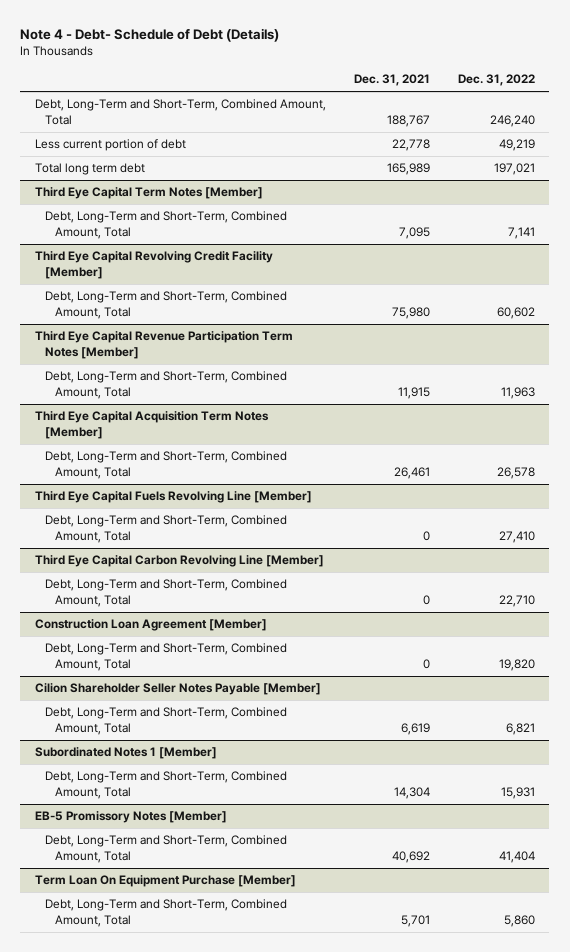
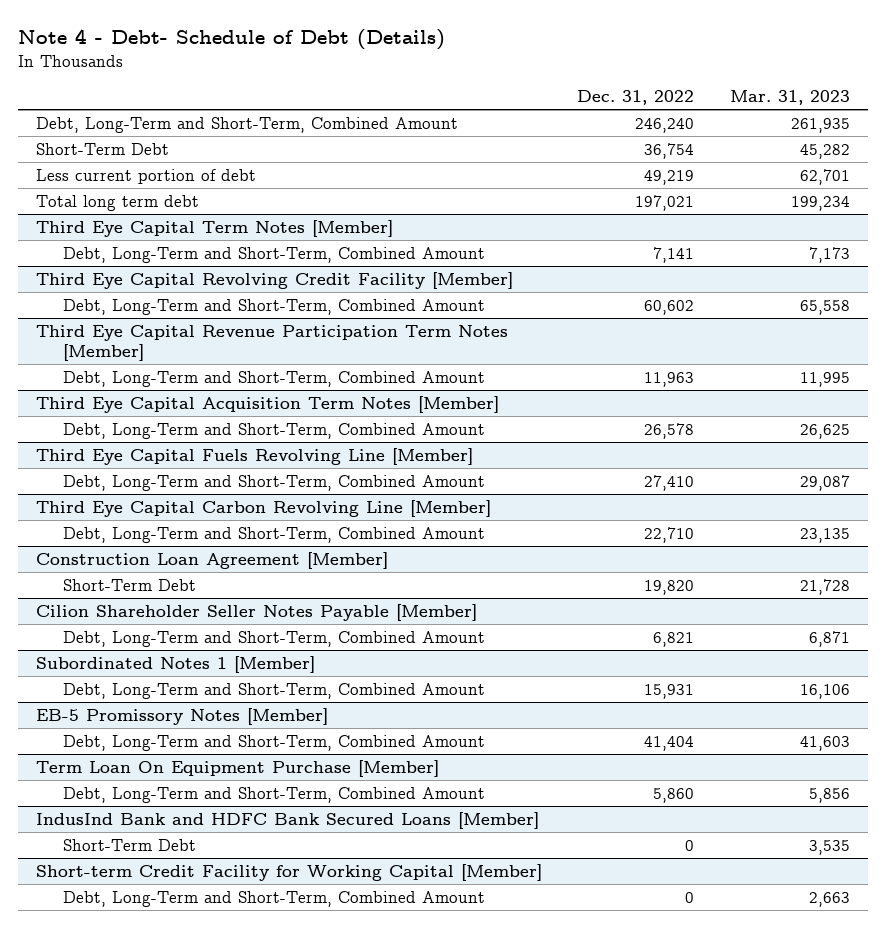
[353,74,430,87] Dec. 31, 2021 -> none
none -> [729,90,850,106] Mar. 31, 2023
[34,99,326,125] Debt, Long-Term and Short-Term, Combined Amount, Total -> [35,116,458,133] Debt, Long-Term and Short-Term, Combined Amount
none -> [35,142,169,155] Short-Term Debt
[44,211,287,239] Debt, Long-Term and Short-Term, Combined Amount, Total -> [62,246,485,263] Debt, Long-Term and Short-Term, Combined Amount
[44,291,287,319] Debt, Long-Term and Short-Term, Combined Amount, Total -> [62,298,485,315] Debt, Long-Term and Short-Term, Combined Amount
[44,371,287,399] Debt, Long-Term and Short-Term, Combined Amount, Total -> [62,370,485,387] Debt, Long-Term and Short-Term, Combined Amount
[44,451,287,479] Debt, Long-Term and Short-Term, Combined Amount, Total -> [62,422,485,439] Debt, Long-Term and Short-Term, Combined Amount
[44,515,287,543] Debt, Long-Term and Short-Term, Combined Amount, Total -> [62,474,485,491] Debt, Long-Term and Short-Term, Combined Amount
[44,579,287,607] Debt, Long-Term and Short-Term, Combined Amount, Total -> [62,526,485,543] Debt, Long-Term and Short-Term, Combined Amount
[44,643,287,671] Debt, Long-Term and Short-Term, Combined Amount, Total -> [62,578,196,591] Short-Term Debt
[44,707,287,735] Debt, Long-Term and Short-Term, Combined Amount, Total -> [62,630,485,647] Debt, Long-Term and Short-Term, Combined Amount
[44,771,287,799] Debt, Long-Term and Short-Term, Combined Amount, Total -> [62,682,485,699] Debt, Long-Term and Short-Term, Combined Amount
[44,835,287,863] Debt, Long-Term and Short-Term, Combined Amount, Total -> [62,734,485,751] Debt, Long-Term and Short-Term, Combined Amount
[44,899,287,927] Debt, Long-Term and Short-Term, Combined Amount, Total -> [62,786,485,803] Debt, Long-Term and Short-Term, Combined Amount
none -> [35,811,539,829] IndusInd Bank and HDFC Bank Secured Loans [Member]
none -> [62,838,196,851] Short-Term Debt
none -> [35,863,542,881] Short-term Credit Facility for Working Capital [Member]
none -> [62,890,485,907] Debt, Long-Term and Short-Term, Combined Amount

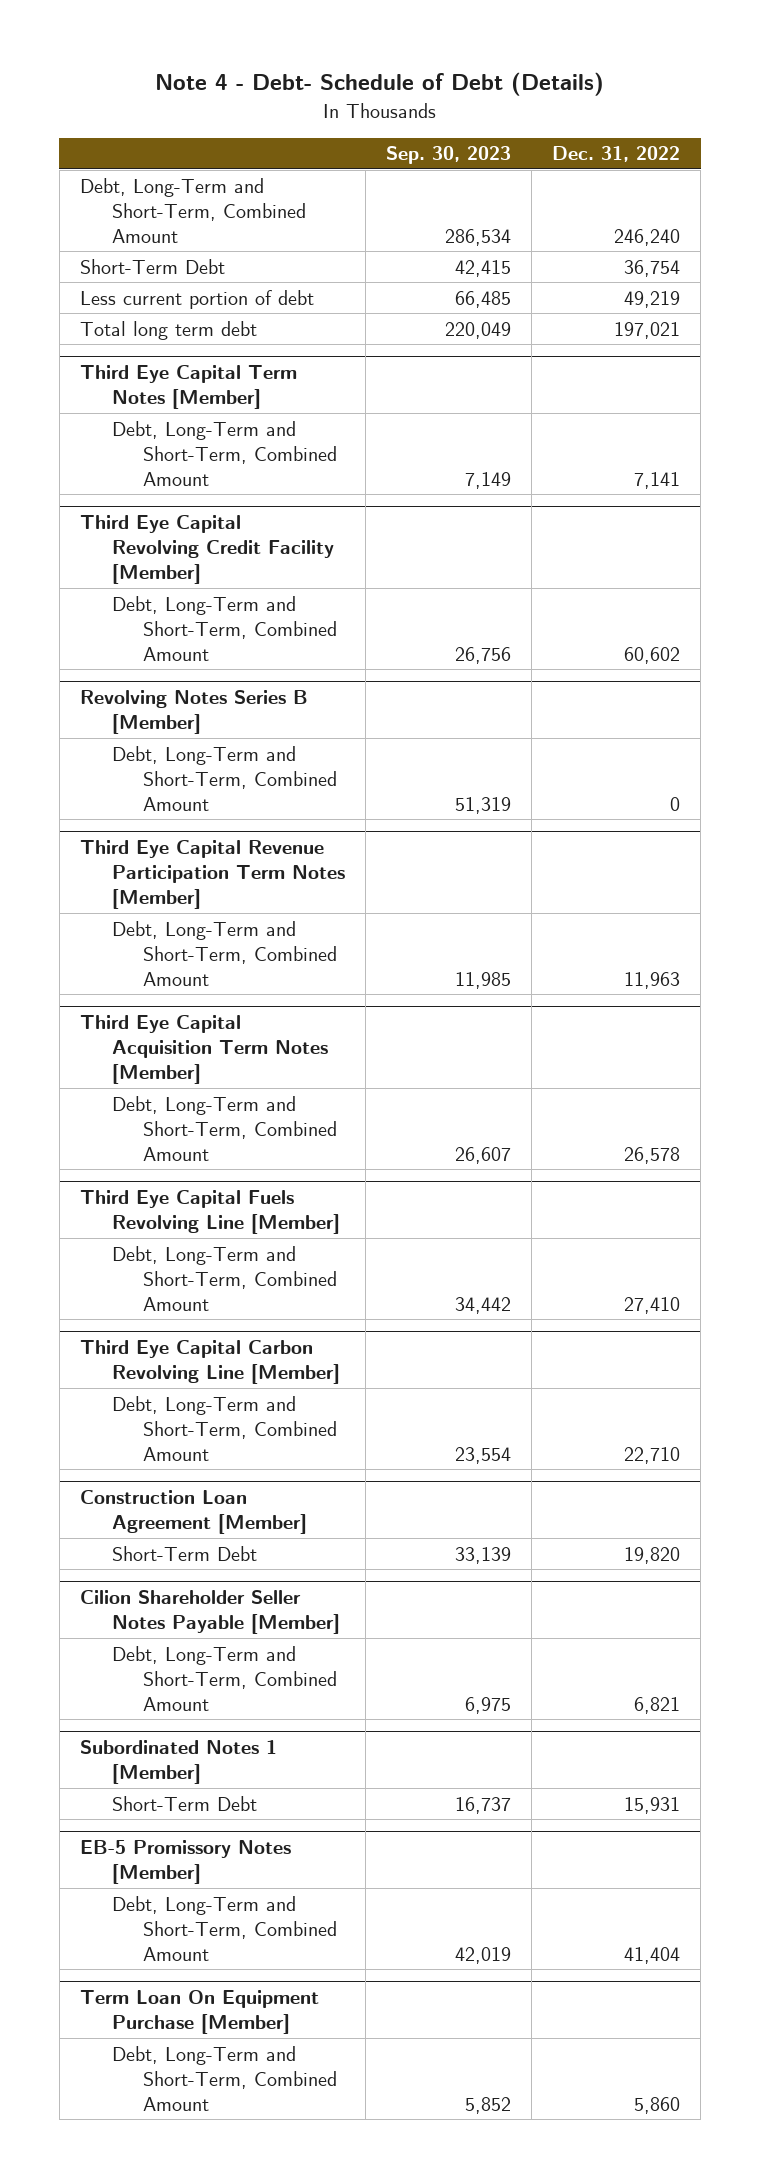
[729,90,850,106] Mar. 31, 2023 -> none
none -> [385,146,511,165] Sep. 30, 2023
none -> [80,690,309,735] Revolving Notes Series B [Member]
none -> [111,745,338,811] Debt, Long-Term and Short-Term, Combined Amount
[62,682,485,699] Debt, Long-Term and Short-Term, Combined Amount -> [111,1795,257,1811] Short-Term Debt
[35,811,539,829] IndusInd Bank and HDFC Bank Secured Loans [Member] -> none
[62,838,196,851] Short-Term Debt -> none
[35,863,542,881] Short-term Credit Facility for Working Capital [Member] -> none
[62,890,485,907] Debt, Long-Term and Short-Term, Combined Amount -> none

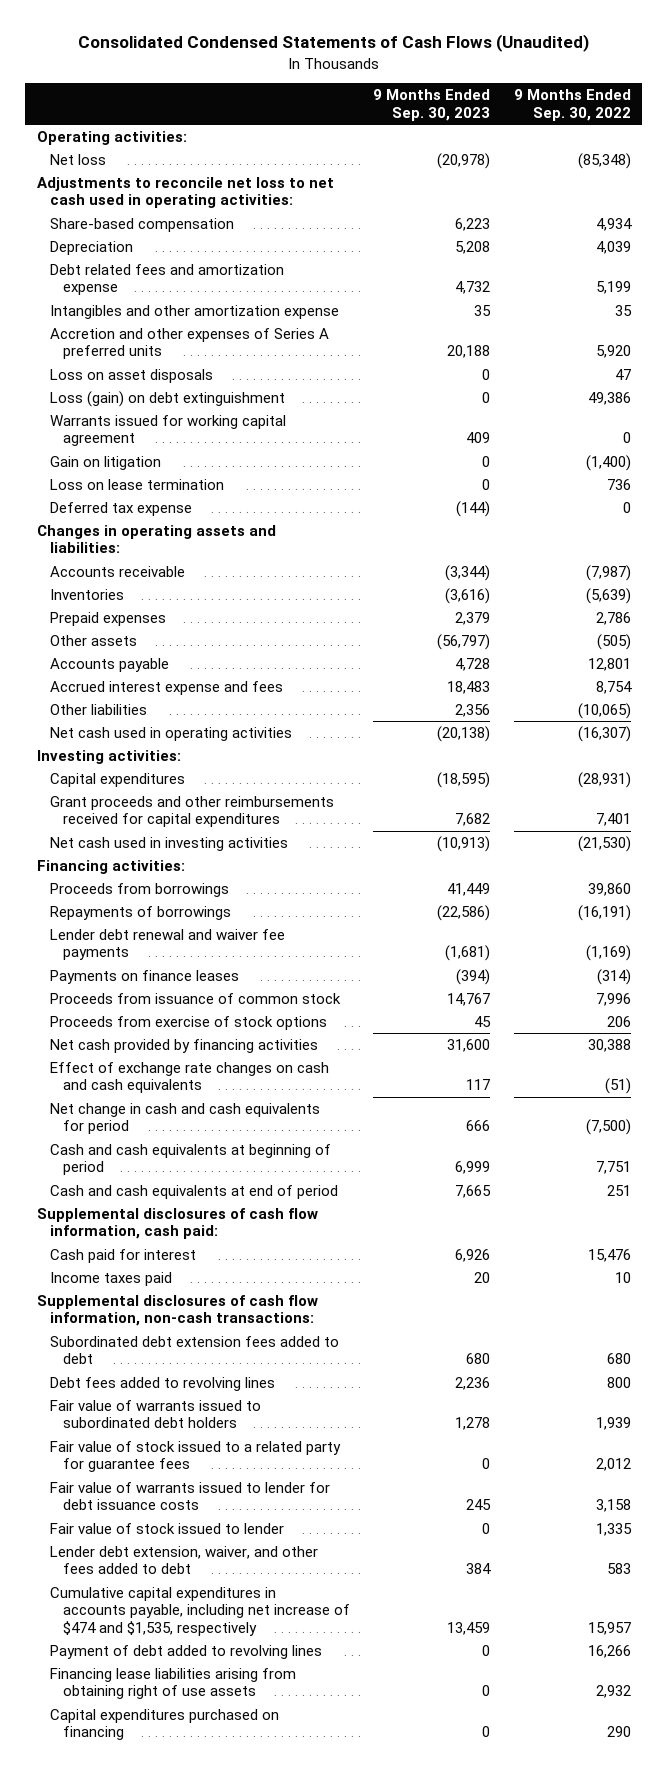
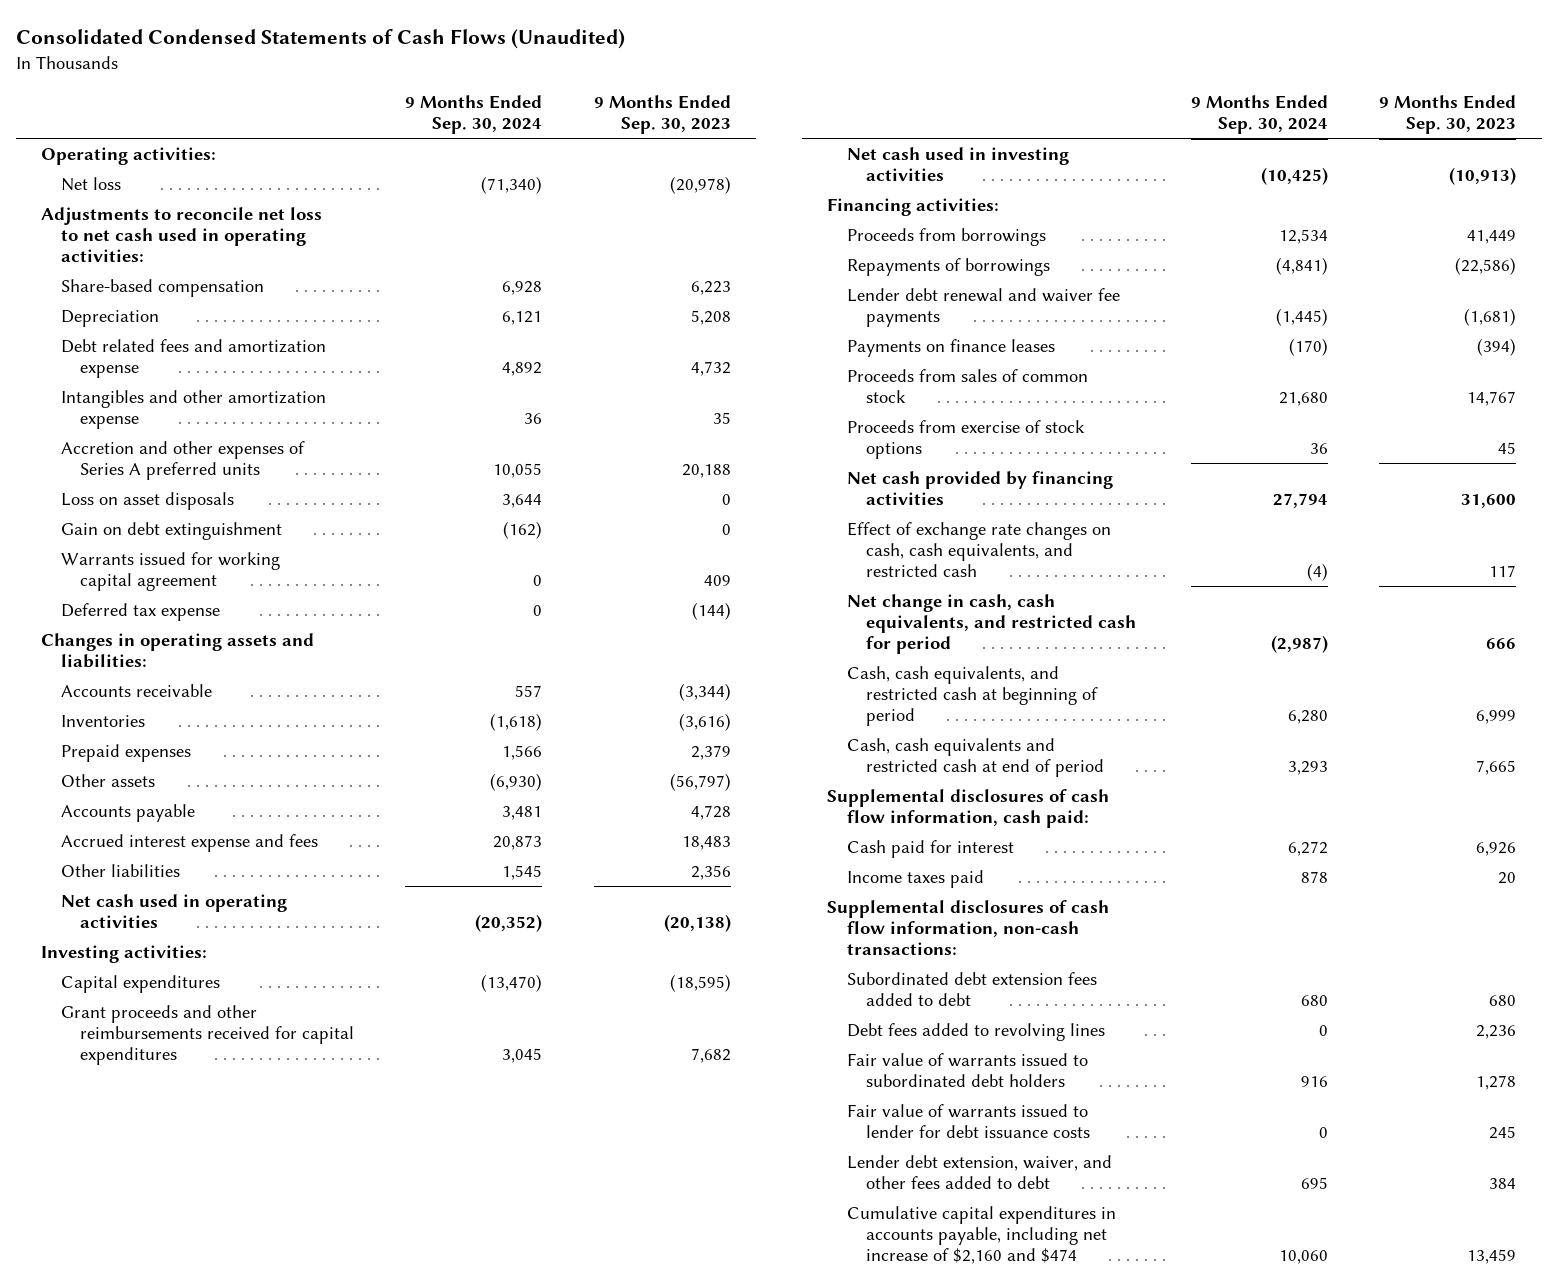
[513,89,631,121] 9 Months Ended Sep. 30, 2022 -> none
none -> [405,95,543,135] 9 Months Ended Sep. 30, 2024
[49,390,285,407] Loss (gain) on debt extinguishment -> [60,521,282,540] Gain on debt extinguishment
[49,455,161,470] Gain on litigation -> none
[49,478,224,490] Loss on lease termination -> none
[49,992,341,1004] Proceeds from issuance of common stock -> [846,368,1088,404] Proceeds from sales of common stock
[49,1061,329,1094] Effect of exchange rate changes on cash and cash equivalents -> [846,521,1111,578] Effect of exchange rate changes on cash, cash equivalents, and restricted cash
[49,1102,320,1135] Net change in cash and cash equivalents for period -> [846,593,1137,655] Net change in cash, cash equivalents, and restricted cash for period
[49,1143,331,1176] Cash and cash equivalents at beginning of period -> [846,665,1099,727] Cash, cash equivalents, and restricted cash at beginning of period
[49,1184,338,1199] Cash and cash equivalents at end of period -> [846,737,1105,778] Cash, cash equivalents and restricted cash at end of period
[49,1440,341,1473] Fair value of stock issued to a related party for guarantee fees -> none
[49,1522,284,1534] Fair value of stock issued to lender -> none
[49,1644,322,1659] Payment of debt added to revolving lines -> none
[49,1667,296,1700] Financing lease liabilities arising from obtaining right of use assets -> none
[49,1708,279,1741] Capital expenditures purchased on financing -> none
[49,1586,350,1637] Cumulative capital expenditures in accounts payable, including net increase of $474 and $1,535, respectively -> [846,1205,1116,1265] Cumulative capital expenditures in accounts payable, including net increase of $2,160 and $474

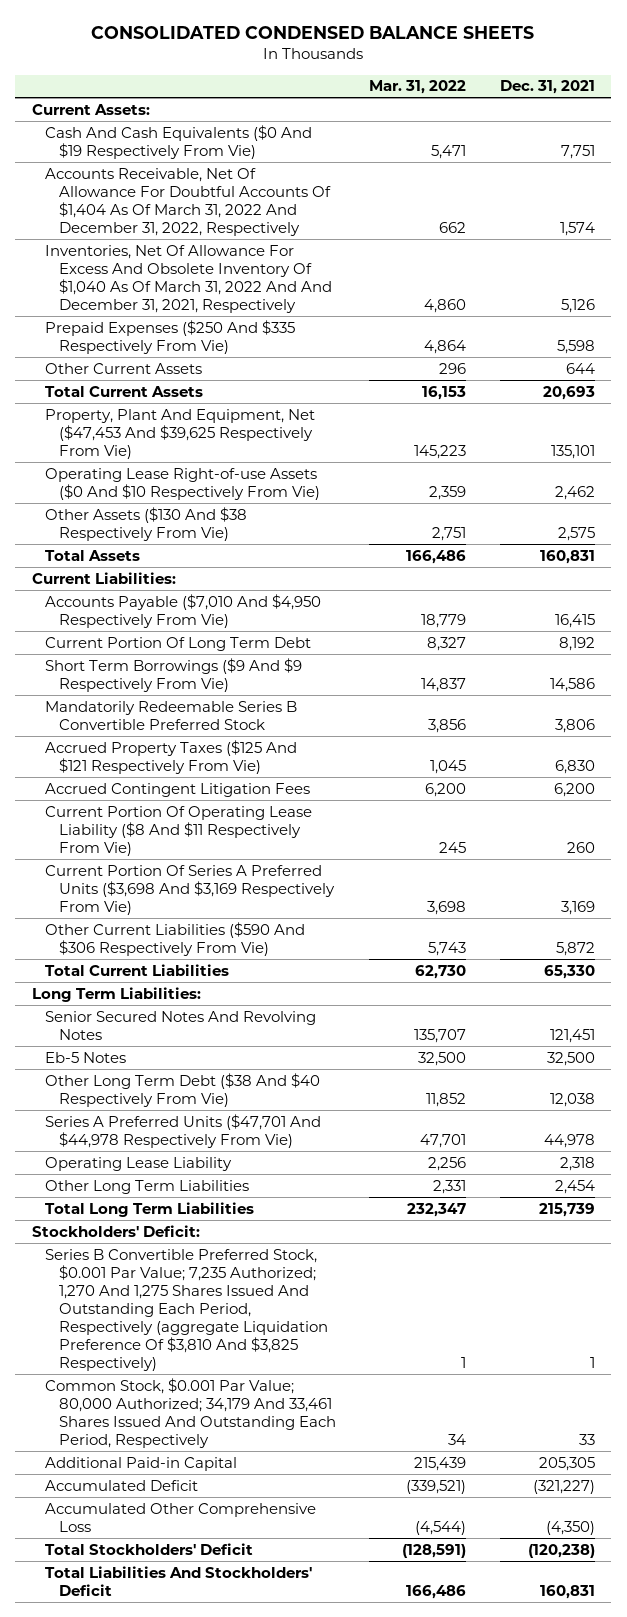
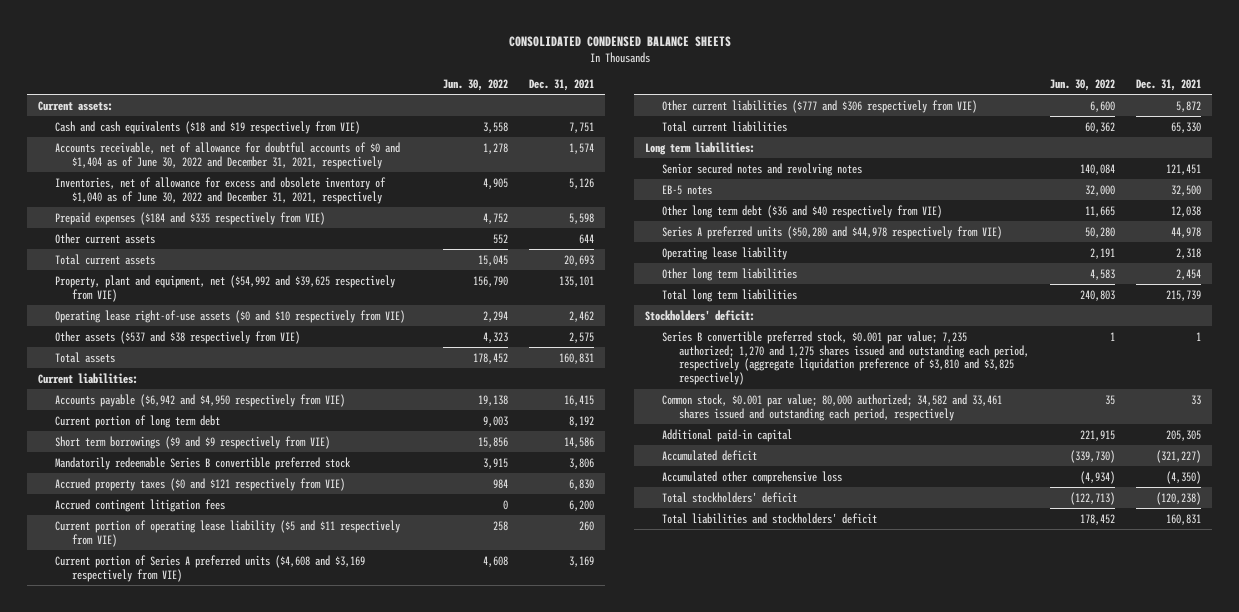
[369,80,467,95] Mar. 31, 2022 -> none
none -> [442,79,508,92] Jun. 30, 2022
[31,103,150,115] Current Assets: -> [38,100,114,111] Current assets:
[45,124,313,159] Cash And Cash Equivalents ($0 And $19 Respectively From Vie) -> [54,120,360,134] Cash and cash equivalents ($18 and $19 respectively from VIE)
[45,167,331,236] Accounts Receivable, Net Of Allowance For Doubtful Accounts Of $1,404 As Of March 31, 2022 And December 31, 2022, Respectively -> [54,141,400,169] Accounts receivable, net of allowance for doubtful accounts of $0 and $1,404 as of June 30, 2022 and December 31, 2021, respectively
[45,244,332,313] Inventories, Net Of Allowance For Excess And Obsolete Inventory Of $1,040 As Of March 31, 2022 And And December 31, 2021, Respectively -> [54,176,386,204] Inventories, net of allowance for excess and obsolete inventory of $1,040 as of June 30, 2022 and December 31, 2021, respectively
[45,319,296,354] Prepaid Expenses ($250 And $335 Respectively From Vie) -> [54,211,325,225] Prepaid expenses ($184 and $335 respectively from VIE)
[45,362,203,374] Other Current Assets -> [54,232,155,244] Other current assets
[45,385,204,397] Total Current Assets -> [54,253,155,265] Total current assets
[45,408,316,459] Property, Plant And Equipment, Net ($47,453 And $39,625 Respectively From Vie) -> [54,274,395,302] Property, plant and equipment, net ($54,992 and $39,625 respectively from VIE)
[45,467,320,500] Operating Lease Right-of-use Assets ($0 And $10 Respectively From Vie) -> [54,309,405,323] Operating lease right-of-use assets ($0 and $10 respectively from VIE)
[45,506,248,541] Other Assets ($130 And $38 Respectively From Vie) -> [54,330,300,344] Other assets ($537 and $38 respectively from VIE)
[45,549,141,561] Total Assets -> [54,351,115,363] Total assets
[31,571,176,584] Current Liabilities: -> [38,372,139,384] Current liabilities:
[45,593,322,628] Accounts Payable ($7,010 And $4,950 Respectively From Vie) -> [54,393,345,407] Accounts payable ($6,942 and $4,950 respectively from VIE)
[45,636,312,651] Current Portion Of Long Term Debt -> [54,414,220,428] Current portion of long term debt
[45,657,303,692] Short Term Borrowings ($9 And $9 Respectively From Vie) -> [54,435,330,449] Short term borrowings ($9 and $9 respectively from VIE)
[45,700,298,730] Mandatorily Redeemable Series B Convertible Preferred Stock -> [54,456,351,470] Mandatorily redeemable Series B convertible preferred stock
[45,739,298,774] Accrued Property Taxes ($125 And $121 Respectively From Vie) -> [54,477,345,491] Accrued property taxes ($0 and $121 respectively from VIE)
[45,782,311,797] Accrued Contingent Litigation Fees -> [54,498,225,512] Accrued contingent litigation fees
[45,805,313,856] Current Portion Of Operating Lease Liability ($8 And $11 Respectively From Vie) -> [54,519,400,547] Current portion of operating lease liability ($5 and $11 respectively from VIE)
[45,864,335,915] Current Portion Of Series A Preferred Units ($3,698 And $3,169 Respectively From Vie) -> [54,554,365,582] Current portion of Series A preferred units ($4,608 and $3,169 respectively from VIE)
[45,921,306,956] Other Current Liabilities ($590 And $306 Respectively From Vie) -> [661,99,977,113] Other current liabilities ($777 and $306 respectively from VIE)
[45,963,230,976] Total Current Liabilities -> [661,120,787,132] Total current liabilities
[31,986,201,1002] Long Term Liabilities: -> [645,141,756,155] Long term liabilities:
[45,1010,317,1040] Senior Secured Notes And Revolving Notes -> [661,162,862,176] Senior secured notes and revolving notes
[45,1051,127,1063] Eb-5 Notes -> [661,184,712,195] EB-5 notes
[45,1072,321,1107] Other Long Term Debt ($38 And $40 Respectively From Vie) -> [661,204,942,218] Other long term debt ($36 and $40 respectively from VIE)
[45,1113,322,1148] Series A Preferred Units ($47,701 And $44,978 Respectively From Vie) -> [661,225,1002,239] Series A preferred units ($50,280 and $44,978 respectively from VIE)
[45,1156,233,1171] Operating Lease Liability -> [661,246,787,260] Operating lease liability
[45,1179,250,1194] Other Long Term Liabilities -> [661,267,797,281] Other long term liabilities
[45,1201,255,1217] Total Long Term Liabilities -> [661,288,797,302] Total long term liabilities
[31,1224,200,1237] Stockholders' Deficit: -> [645,309,756,321] Stockholders' deficit:
[45,1248,328,1371] Series B Convertible Preferred Stock, $0.001 Par Value; 7,235 Authorized; 1,270 And 1,275 Shares Issued And Outstanding Each Period, Respectively (aggregate Liquidation Preference Of $3,810 And $3,825 Respectively) -> [661,330,1029,386] Series B convertible preferred stock, $0.001 par value; 7,235 authorized; 1,270 and 1,275 shares issued and outstanding each period, respectively (aggregate liquidation preference of $3,810 and $3,825 respectively)
[45,1377,336,1448] Common Stock, $0.001 Par Value; 80,000 Authorized; 34,179 And 33,461 Shares Issued And Outstanding Each Period, Respectively -> [661,393,1002,421] Common stock, $0.001 par value; 80,000 authorized; 34,582 and 33,461 shares issued and outstanding each period, respectively
[45,1456,238,1471] Additional Paid-in Capital -> [661,428,792,442] Additional paid-in capital
[45,1479,199,1491] Accumulated Deficit -> [661,449,757,461] Accumulated deficit
[45,1502,317,1532] Accumulated Other Comprehensive Loss -> [661,470,842,484] Accumulated other comprehensive loss
[45,1542,254,1555] Total Stockholders' Deficit -> [661,491,797,503] Total stockholders' deficit
[45,1565,313,1596] Total Liabilities And Stockholders' Deficit -> [661,512,877,524] Total liabilities and stockholders' deficit

